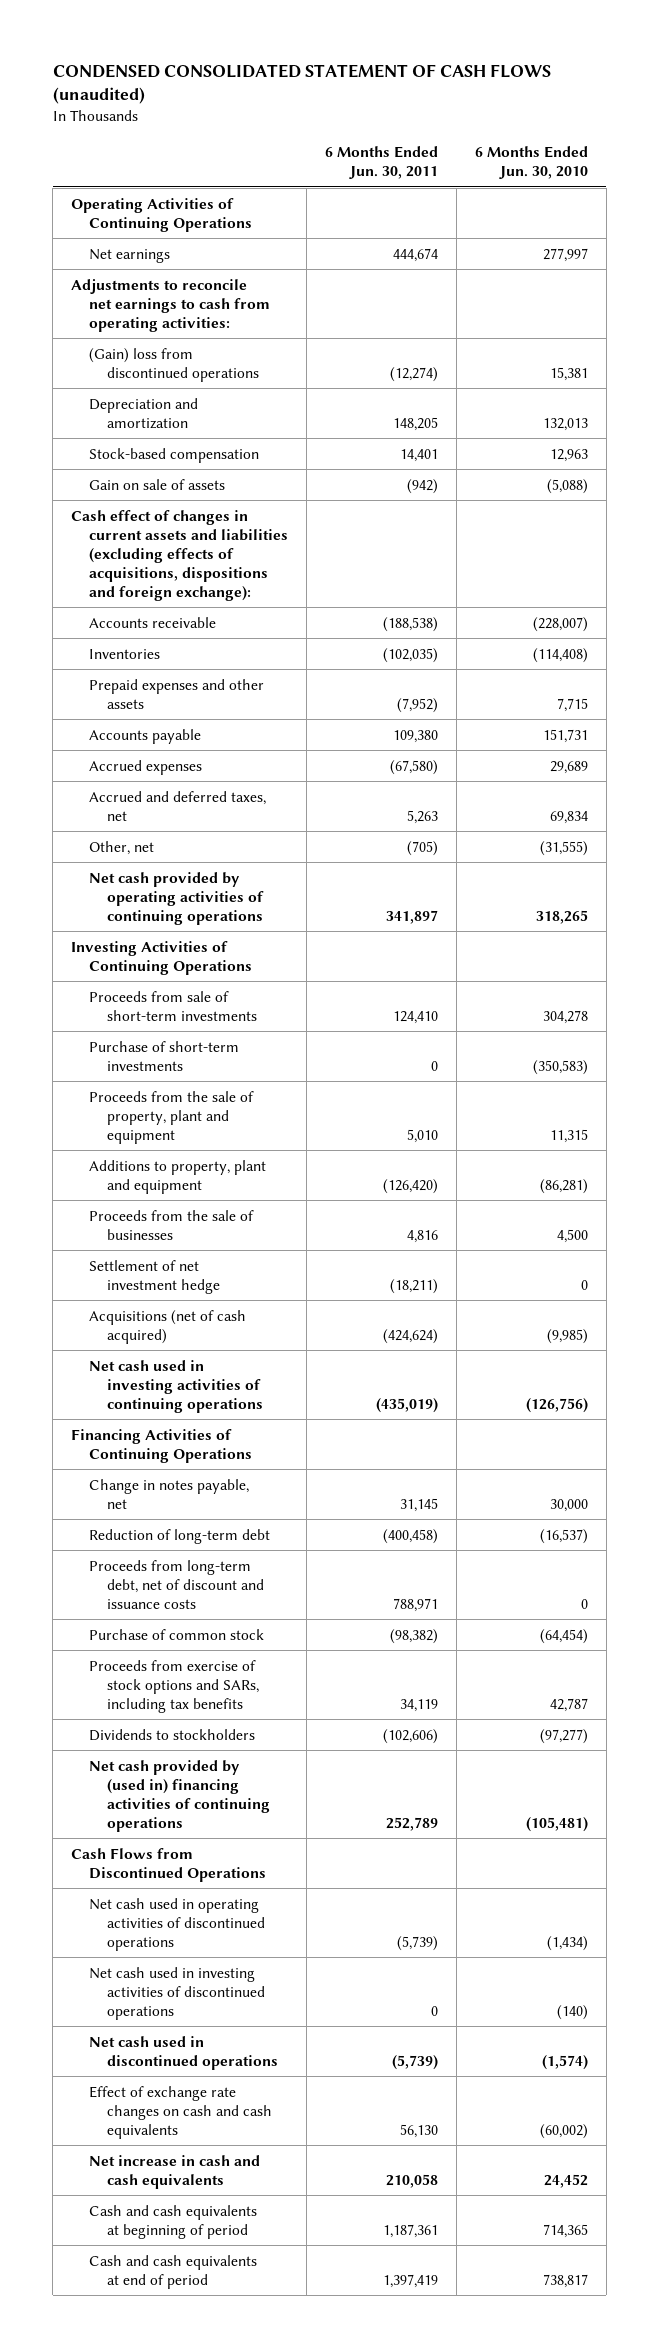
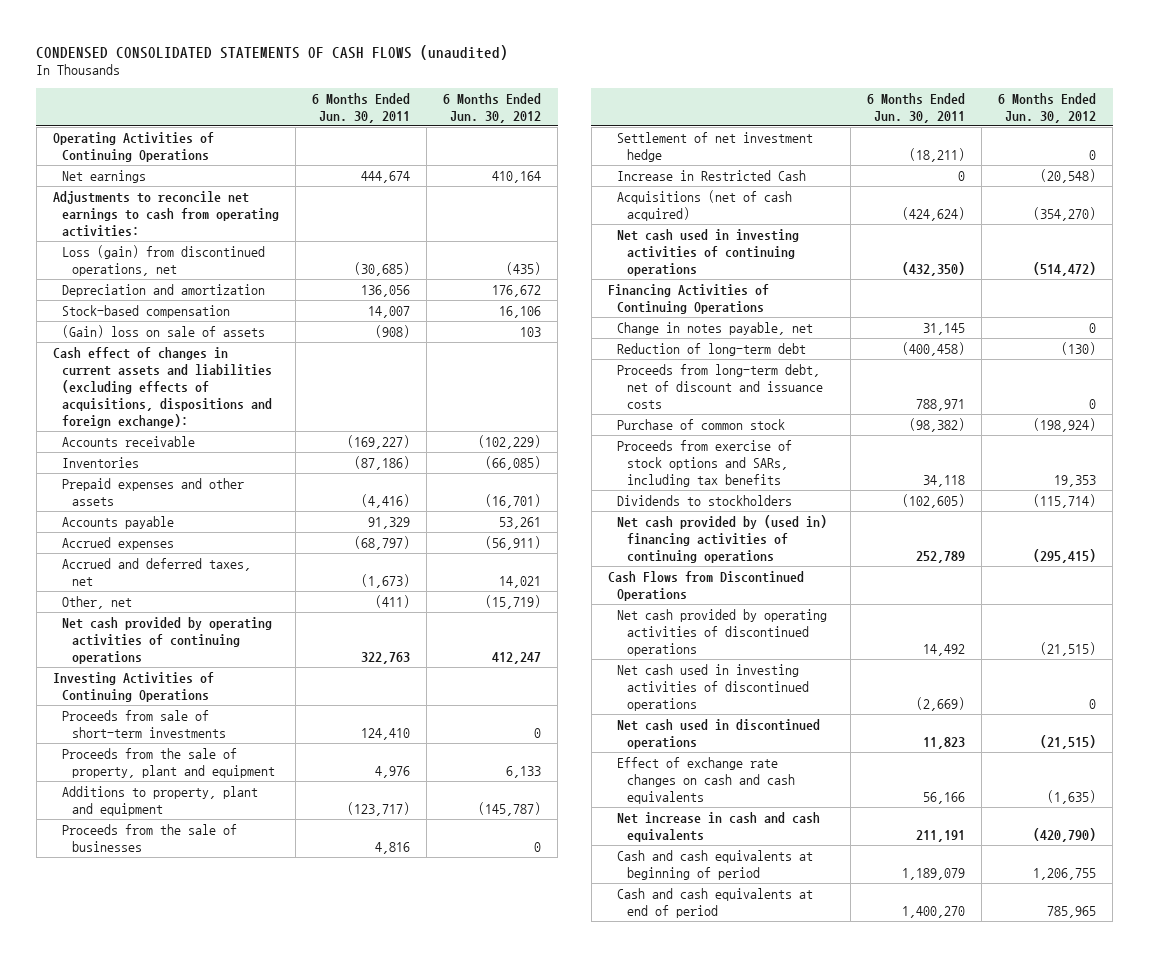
[52,63,551,105] CONDENSED CONSOLIDATED STATEMENT OF CASH FLOWS (unaudited) -> [36,44,509,60] CONDENSED CONSOLIDATED STATEMENTS OF CASH FLOWS (unaudited)
[474,146,588,180] 6 Months Ended Jun. 30, 2010 -> none
none -> [443,92,542,123] 6 Months Ended Jun. 30, 2012
[89,347,259,382] (Gain) loss from discontinued operations -> [62,244,266,276] Loss (gain) from discontinued operations, net
[390,366,439,382] (12,274) -> [354,261,411,276] (30,685)
[393,416,439,431] 148,205 -> [361,284,411,297] 136,056
[400,448,439,462] 14,401 -> [368,305,411,318] 14,007
[89,478,226,490] Gain on sale of assets -> [62,324,266,338] (Gain) loss on sale of assets
[407,478,439,494] (942) -> [375,324,411,338] (908)
[383,616,439,632] (188,538) -> [347,434,411,449] (169,227)
[383,647,439,663] (102,035) -> [354,455,411,470] (87,186)
[397,697,439,713] (7,952) -> [361,493,411,508] (4,416)
[393,729,439,743] 109,380 -> [368,516,411,529] 91,329
[390,759,439,775] (67,580) -> [354,535,411,550] (68,797)
[407,809,439,824] 5,263 -> [361,573,411,588] (1,673)
[407,840,439,856] (705) -> [375,594,411,608] (411)
[386,909,439,924] 341,897 -> [361,651,411,664] 322,763
[89,1040,240,1071] Purchase of short-term investments -> none
[407,1128,439,1143] 5,010 -> [375,765,411,778] 4,976
[383,1178,439,1194] (126,420) -> [347,801,411,816] (123,717)
none -> [617,169,807,181] Increase in Restricted Cash
[376,1397,439,1413] (435,019) -> [902,261,966,276] (432,350)
[400,1698,439,1712] 34,119 -> [923,474,966,487] 34,118
[383,1728,439,1744] (102,606) -> [902,493,966,508] (102,605)
[89,1897,265,1951] Net cash used in operating activities of discontinued operations -> [617,608,828,656] Net cash provided by operating activities of discontinued operations
[397,1935,439,1951] (5,739) -> [923,643,966,656] 14,492
[431,2005,439,2016] 0 -> [916,696,966,711] (2,669)
[392,2054,439,2070] (5,739) -> [923,736,966,749] 11,823
[400,2123,439,2138] 56,130 -> [923,791,966,804] 56,166
[386,2173,439,2188] 210,058 -> [916,829,966,842] 211,191
[383,2223,439,2238] 1,187,361 -> [902,867,966,880] 1,189,079
[383,2273,439,2288] 1,397,419 -> [902,905,966,918] 1,400,270

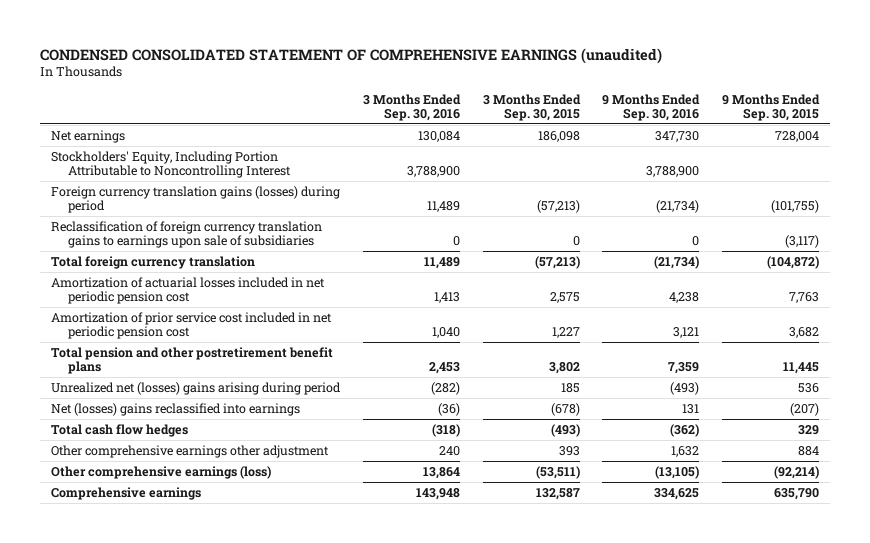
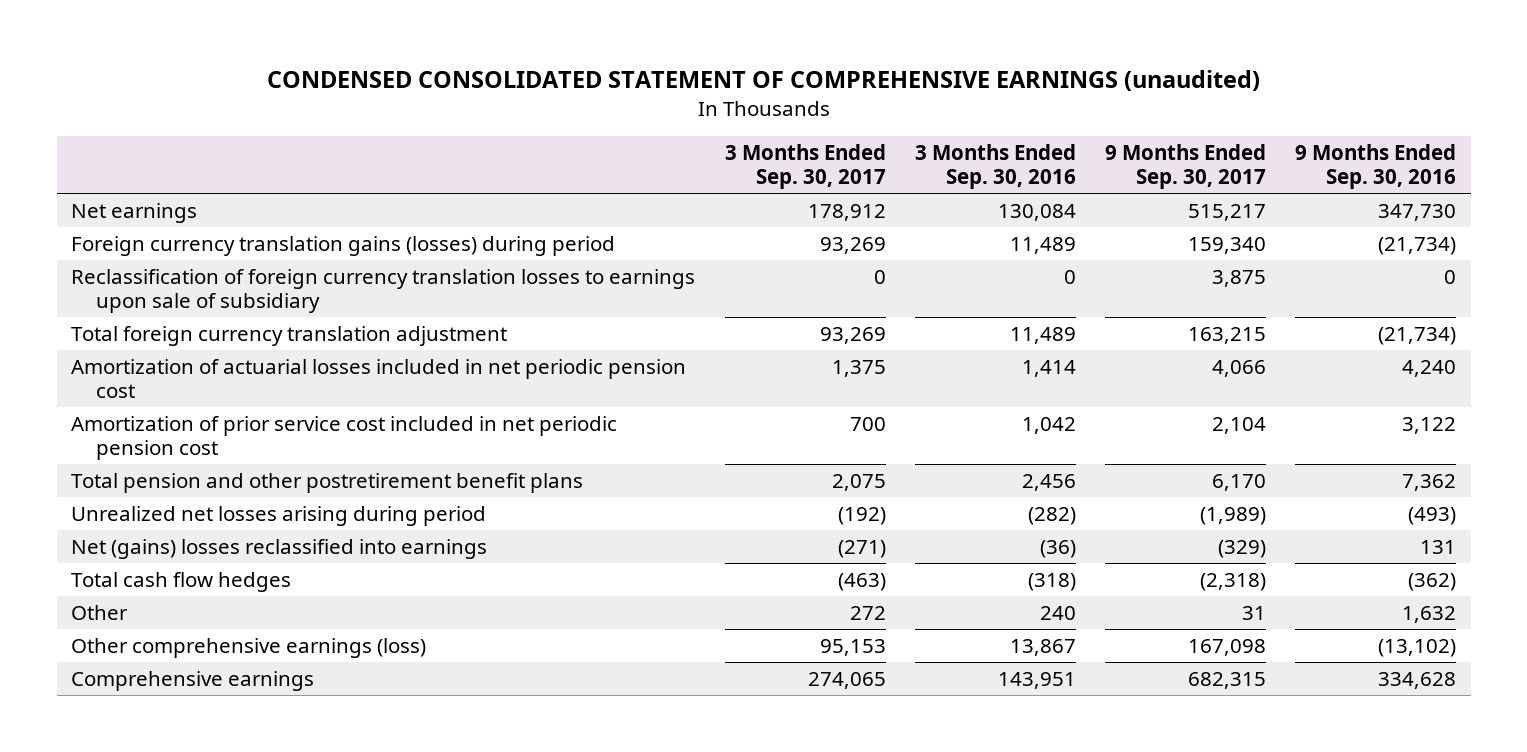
[482,93,581,122] 3 Months Ended Sep. 30, 2015 -> none
[721,93,820,122] 9 Months Ended Sep. 30, 2015 -> none
none -> [724,143,886,189] 3 Months Ended Sep. 30, 2017
none -> [1104,143,1266,189] 9 Months Ended Sep. 30, 2017
[51,150,291,179] Stockholders' Equity, Including Portion Attributable to Noncontrolling Interest -> none
[51,220,323,249] Reclassification of foreign currency translation gains to earnings upon sale of subsidiaries -> [71,268,696,314] Reclassification of foreign currency translation losses to earnings upon sale of subsidiary
[51,255,256,269] Total foreign currency translation -> [71,325,508,346] Total foreign currency translation adjustment
[434,292,461,304] 1,413 -> [1021,359,1076,377] 1,414
[669,292,700,304] 4,238 -> [1402,359,1457,377] 4,240
[432,327,461,339] 1,040 -> [1021,416,1076,434] 1,042
[673,327,700,339] 3,121 -> [1402,416,1457,434] 3,122
[429,362,461,375] 2,453 -> [1021,473,1076,491] 2,456
[668,362,700,375] 7,359 -> [1402,473,1457,491] 7,362
[51,381,342,395] Unrealized net (losses) gains arising during period -> [71,505,487,526] Unrealized net losses arising during period
[51,402,301,416] Net (losses) gains reclassified into earnings -> [71,538,488,559] Net (gains) losses reclassified into earnings
[51,444,330,458] Other comprehensive earnings other adjustment -> [71,604,129,620] Other
[423,466,461,479] 13,864 -> [1009,638,1076,656] 13,867
[655,465,700,479] (13,105) -> [1378,638,1457,657] (13,102)
[416,487,461,500] 143,948 -> [997,671,1076,689] 143,951
[654,487,700,500] 334,625 -> [1378,671,1457,689] 334,628

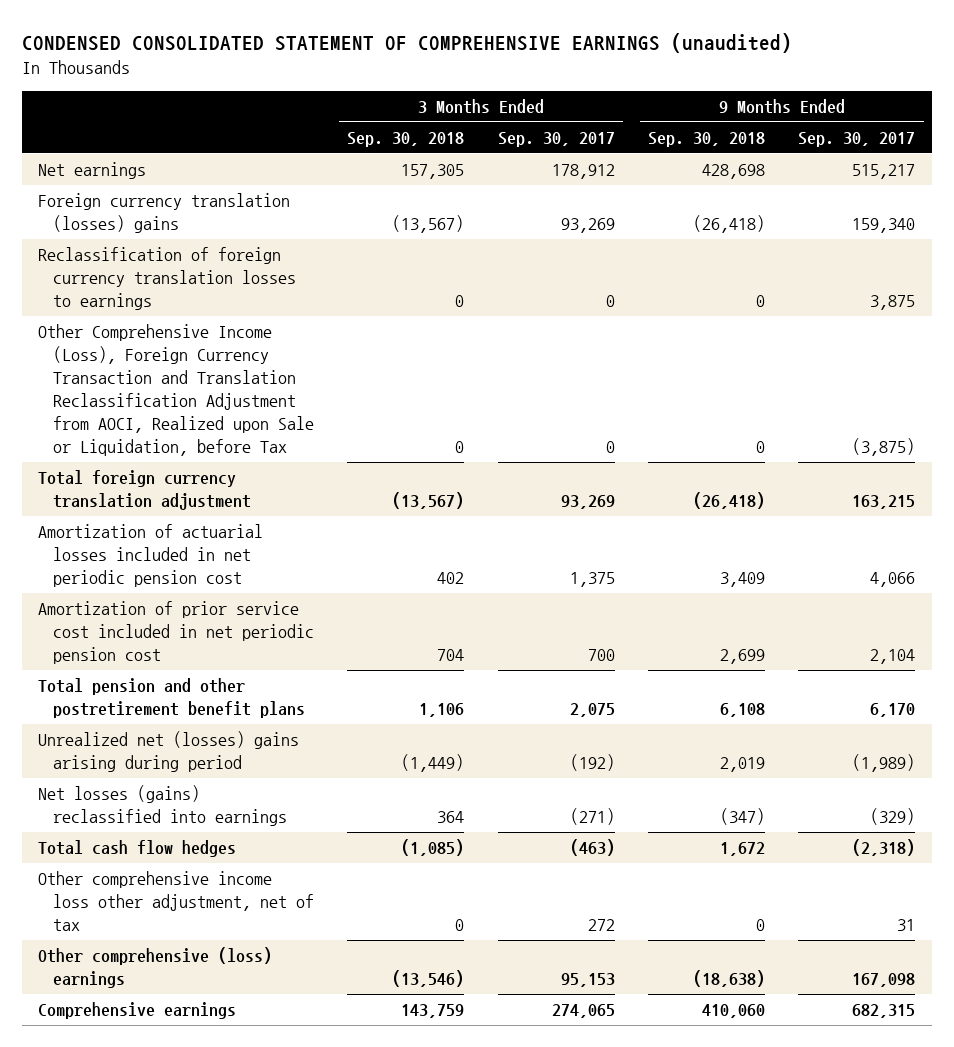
[914,143,1076,189] 3 Months Ended Sep. 30, 2016 -> none
[1295,143,1457,189] 9 Months Ended Sep. 30, 2016 -> none
none -> [347,132,465,148] Sep. 30, 2018
none -> [648,132,766,148] Sep. 30, 2018
[71,235,616,256] Foreign currency translation gains (losses) during period -> [38,193,291,234] Foreign currency translation (losses) gains
none -> [38,247,296,311] Reclassification of foreign currency translation losses to earnings
[71,268,696,314] Reclassification of foreign currency translation losses to earnings upon sale of subsidiary -> [38,324,314,456] Other Comprehensive Income (Loss), Foreign Currency Transaction and Translation Reclassification Adjustment from AOCI, Realized upon Sale or Liquidation, before Tax
[1211,269,1266,287] 3,875 -> [852,437,916,456] (3,875)
[71,505,487,526] Unrealized net losses arising during period -> [38,731,300,773] Unrealized net (losses) gains arising during period
[71,538,488,559] Net (gains) losses reclassified into earnings -> [38,785,287,827] Net losses (gains) reclassified into earnings
[71,604,129,620] Other -> [38,871,314,932] Other comprehensive income loss other adjustment, net of tax
[71,637,427,658] Other comprehensive earnings (loss) -> [38,947,273,989] Other comprehensive (loss) earnings

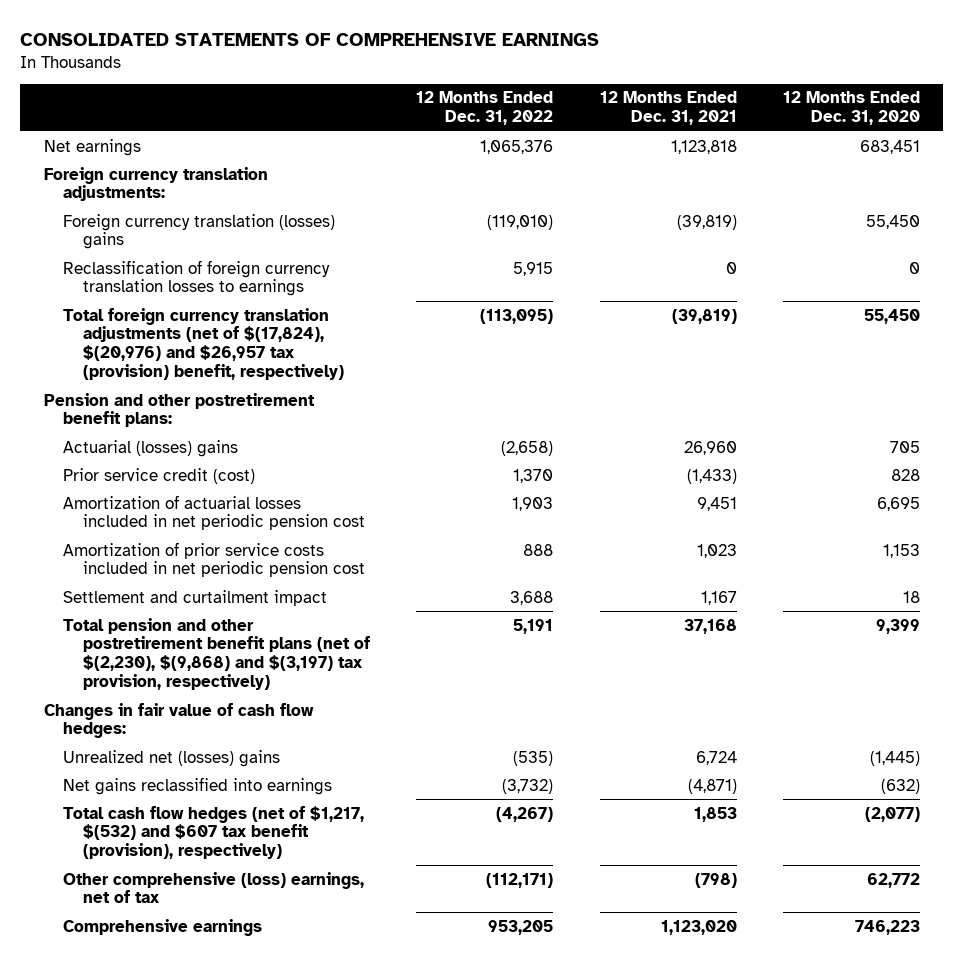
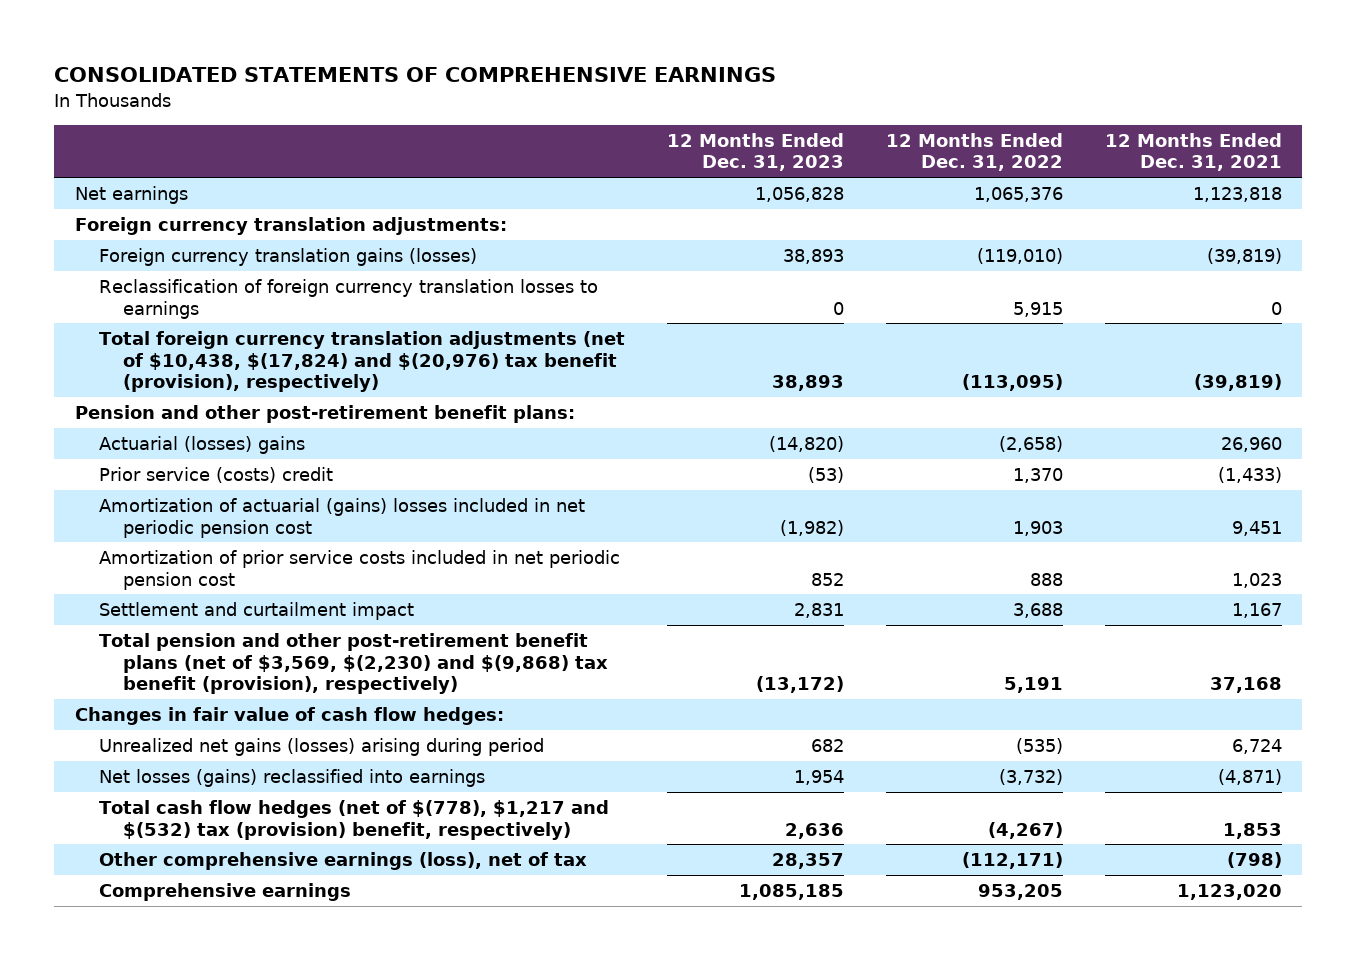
[782,91,920,126] 12 Months Ended Dec. 31, 2020 -> none
none -> [666,132,844,172] 12 Months Ended Dec. 31, 2023
[63,213,336,250] Foreign currency translation (losses) gains -> [99,247,478,266] Foreign currency translation gains (losses)
[63,307,344,381] Total foreign currency translation adjustments (net of $(17,824), $(20,976) and $26,957 tax (provision) benefit, respectively) -> [99,330,626,393] Total foreign currency translation adjustments (net of $10,438, $(17,824) and $(20,976) tax benefit (provision), respectively)
[43,392,315,428] Pension and other postretirement benefit plans: -> [74,404,575,423] Pension and other post-retirement benefit plans:
[63,467,256,484] Prior service credit (cost) -> [99,466,334,483] Prior service (costs) credit
[63,494,365,531] Amortization of actuarial losses included in net periodic pension cost -> [99,497,586,538] Amortization of actuarial (gains) losses included in net periodic pension cost
[63,617,370,691] Total pension and other postretirement benefit plans (net of $(2,230), $(9,868) and $(3,197) tax provision, respectively) -> [99,632,609,695] Total pension and other post-retirement benefit plans (net of $3,569, $(2,230) and $(9,868) tax benefit (provision), respectively)
[63,749,281,767] Unrealized net (losses) gains -> [99,737,545,756] Unrealized net gains (losses) arising during period
[63,776,333,795] Net gains reclassified into earnings -> [99,768,486,787] Net losses (gains) reclassified into earnings
[63,805,365,860] Total cash flow hedges (net of $1,217, $(532) and $607 tax benefit (provision), respectively) -> [99,799,610,840] Total cash flow hedges (net of $(778), $1,217 and $(532) tax (provision) benefit, respectively)
[63,871,365,904] Other comprehensive (loss) earnings, net of tax -> [99,851,588,870] Other comprehensive earnings (loss), net of tax

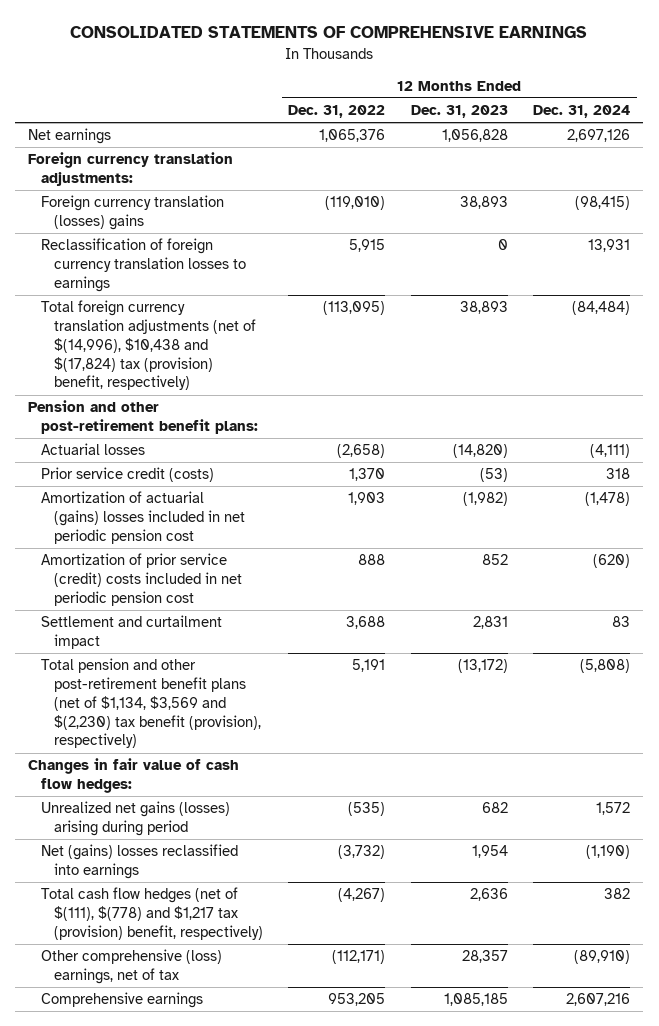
[1104,132,1282,172] 12 Months Ended Dec. 31, 2021 -> none
none -> [533,105,631,119] Dec. 31, 2024
[99,247,478,266] Foreign currency translation gains (losses) -> [40,195,224,231] Foreign currency translation (losses) gains
[99,330,626,393] Total foreign currency translation adjustments (net of $10,438, $(17,824) and $(20,976) tax benefit (provision), respectively) -> [40,300,256,391] Total foreign currency translation adjustments (net of $(14,996), $10,438 and $(17,824) tax (provision) benefit, respectively)
[99,435,306,454] Actuarial (losses) gains -> [40,443,145,456] Actuarial losses
[99,466,334,483] Prior service (costs) credit -> [40,467,214,483] Prior service credit (costs)
[99,549,621,590] Amortization of prior service costs included in net periodic pension cost -> [40,553,242,606] Amortization of prior service (credit) costs included in net periodic pension cost
[99,632,609,695] Total pension and other post-retirement benefit plans (net of $3,569, $(2,230) and $(9,868) tax benefit (provision), respectively) -> [40,658,261,749] Total pension and other post-retirement benefit plans (net of $1,134, $3,569 and $(2,230) tax benefit (provision), respectively)
[99,768,486,787] Net losses (gains) reclassified into earnings -> [40,844,238,880] Net (gains) losses reclassified into earnings
[99,799,610,840] Total cash flow hedges (net of $(778), $1,217 and $(532) tax (provision) benefit, respectively) -> [40,887,263,940] Total cash flow hedges (net of $(111), $(778) and $1,217 tax (provision) benefit, respectively)
[99,851,588,870] Other comprehensive earnings (loss), net of tax -> [40,949,222,985] Other comprehensive (loss) earnings, net of tax

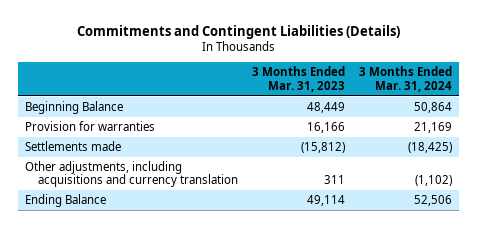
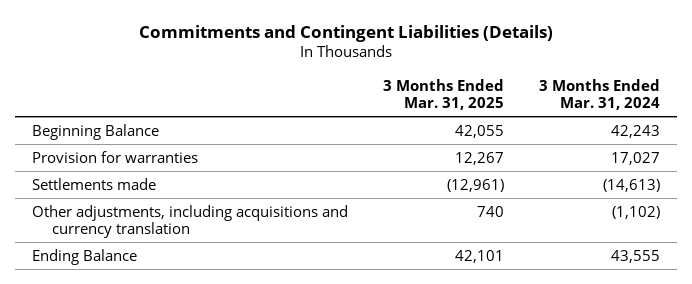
[252,66,346,92] 3 Months Ended Mar. 31, 2023 -> none
none -> [383,78,505,110] 3 Months Ended Mar. 31, 2025
[414,102,453,114] 50,864 -> [610,124,660,138] 42,243
[414,122,453,134] 21,169 -> [610,151,660,165] 17,027
[408,142,453,154] (18,425) -> [602,178,660,192] (14,613)
[414,195,453,207] 52,506 -> [610,249,660,263] 43,555

